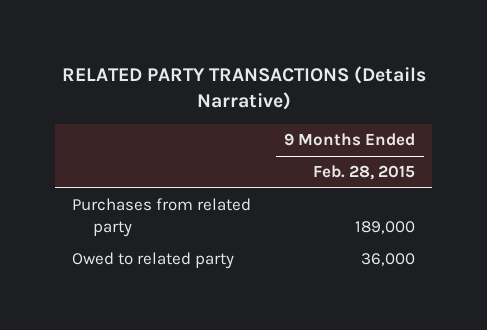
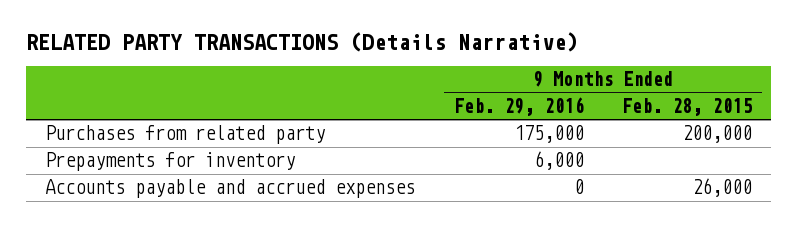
none -> [453,97,584,117] Feb. 29, 2016
[71,252,234,270] Owed to related party -> none
[355,221,416,235] 189,000 -> [681,125,752,144] 200,000
none -> [45,152,296,172] Prepayments for inventory
none -> [45,179,416,199] Accounts payable and accrued expenses

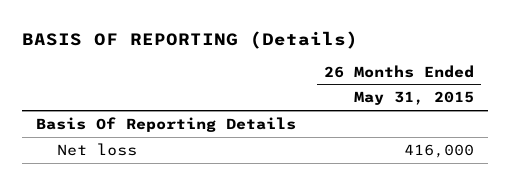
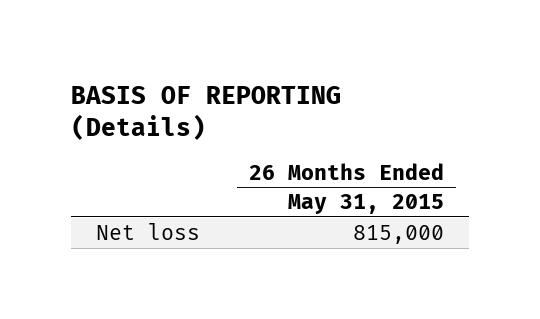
[36,116,297,132] Basis Of Reporting Details -> none
[404,143,475,158] 416,000 -> [353,225,445,245] 815,000

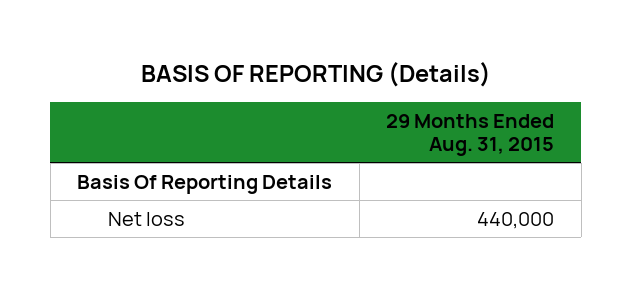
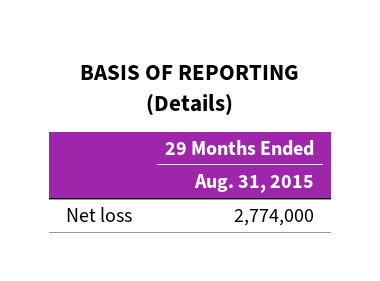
[77,174,333,194] Basis Of Reporting Details -> none
[477,211,555,229] 440,000 -> [234,209,315,227] 2,774,000

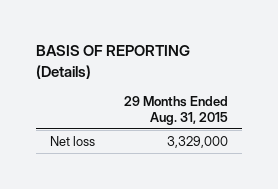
[234,209,315,227] 2,774,000 -> [166,136,228,149] 3,329,000

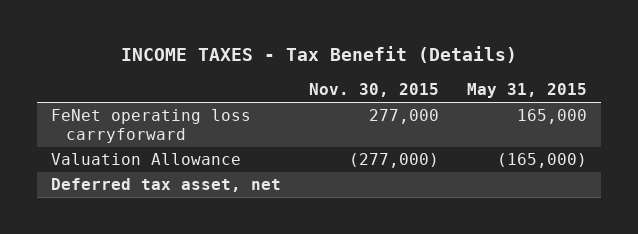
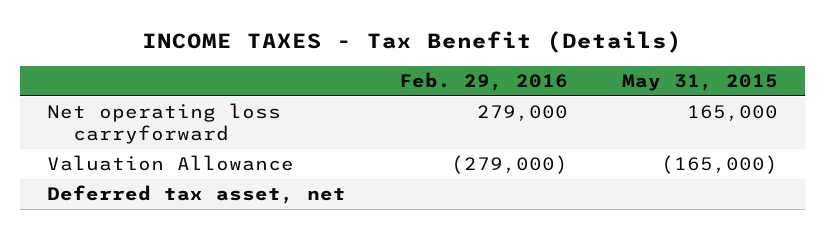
[308,83,439,98] Nov. 30, 2015 -> none
none -> [399,72,569,92] Feb. 29, 2016
[50,109,251,144] FeNet operating loss carryforward -> [46,103,281,145] Net operating loss carryforward

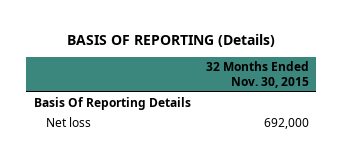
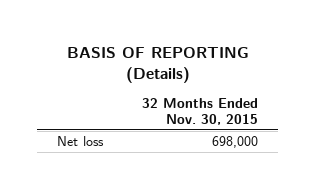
[33,97,191,111] Basis Of Reporting Details -> none
[263,118,309,130] 692,000 -> [212,136,259,149] 698,000

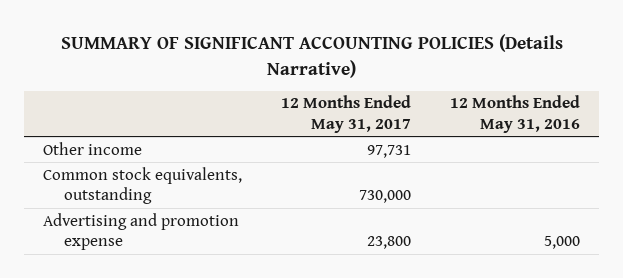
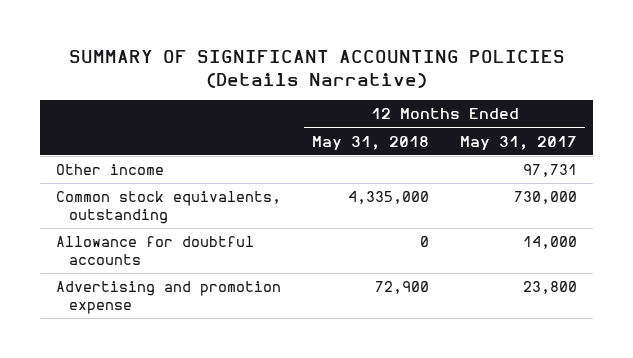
[449,95,580,133] 12 Months Ended May 31, 2016 -> none
none -> [312,135,430,150] May 31, 2018
none -> [55,236,254,265] Allowance for doubtful accounts

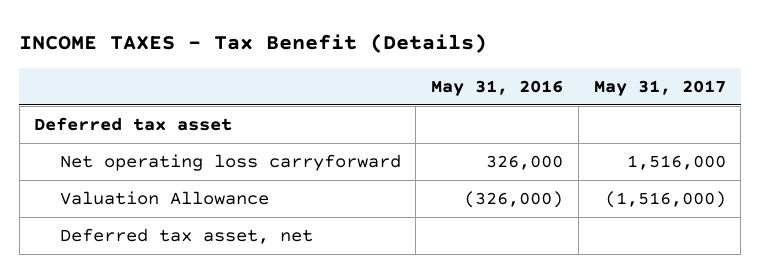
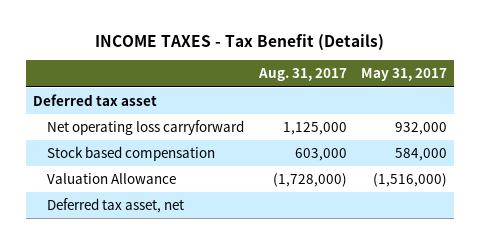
[431,80,564,97] May 31, 2016 -> none
none -> [257,68,347,82] Aug. 31, 2017
[626,155,726,171] 1,516,000 -> [394,122,447,136] 932,000
none -> [47,146,216,162] Stock based compensation

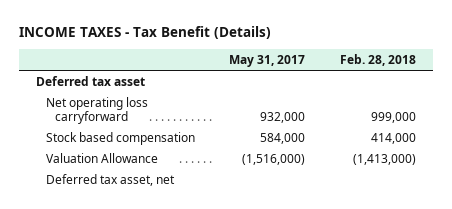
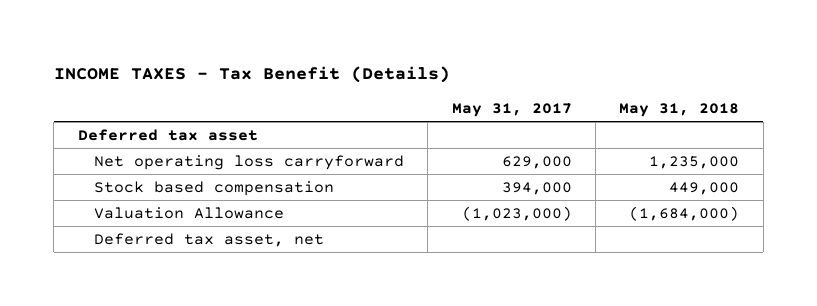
[339,54,416,67] Feb. 28, 2018 -> none
none -> [619,102,740,117] May 31, 2018
[260,111,306,123] 932,000 -> [501,155,572,169] 629,000
[260,132,306,144] 584,000 -> [501,181,572,195] 394,000
[242,153,306,165] (1,516,000) -> [461,205,572,221] (1,023,000)

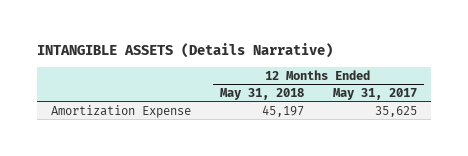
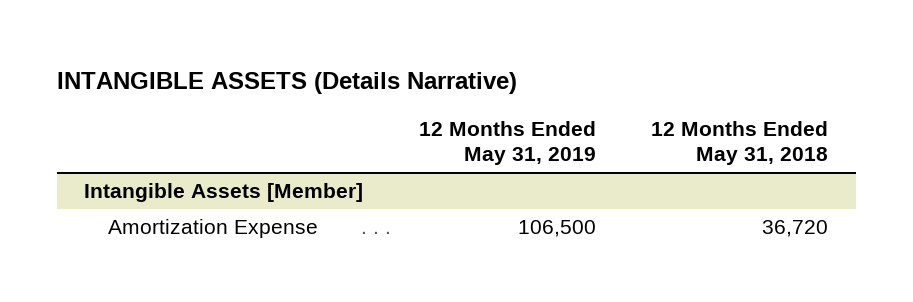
[332,87,417,100] May 31, 2017 -> none
none -> [418,120,596,166] 12 Months Ended May 31, 2019
none -> [84,183,364,203] Intangible Assets [Member]
[262,104,305,117] 45,197 -> [762,220,829,238] 36,720

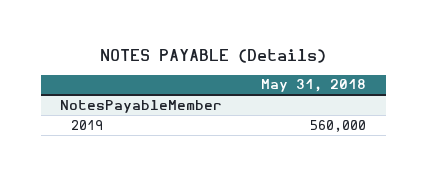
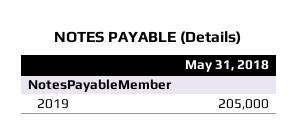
[310,119,367,132] 560,000 -> [217,98,269,110] 205,000

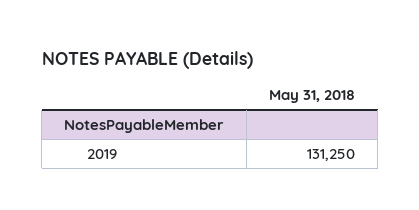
[217,98,269,110] 205,000 -> [307,148,356,161] 131,250

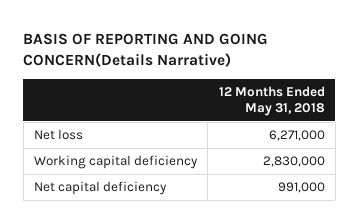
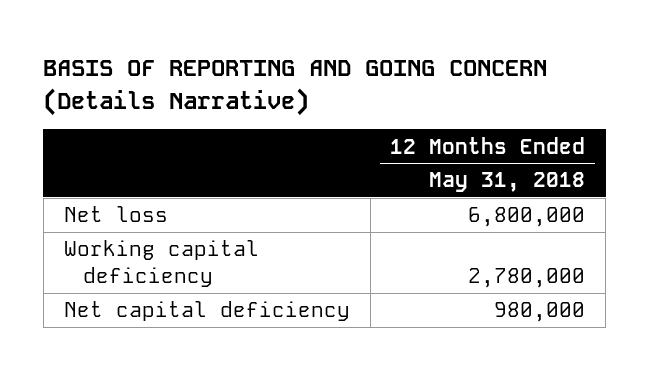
[23,33,269,68] BASIS OF REPORTING AND GOING CONCERN(Details Narrative) -> [43,60,548,116] BASIS OF REPORTING AND GOING CONCERN (Details Narrative)
[268,130,325,142] 6,271,000 -> [468,207,586,228] 6,800,000
[262,156,325,168] 2,830,000 -> [468,268,586,289] 2,780,000
[277,182,325,194] 991,000 -> [494,302,586,323] 980,000

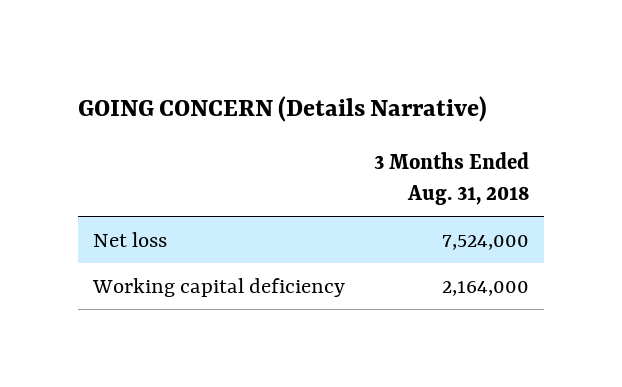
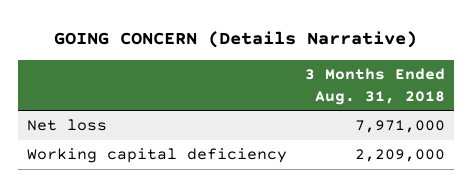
[442,234,530,250] 7,524,000 -> [354,120,445,134] 7,971,000
[442,280,530,296] 2,164,000 -> [354,149,445,163] 2,209,000

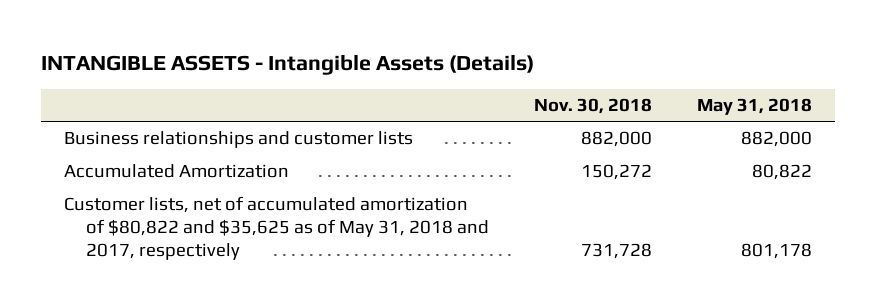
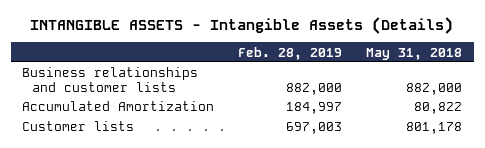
[534,98,653,115] Nov. 30, 2018 -> none
none -> [238,46,343,60] Feb. 28, 2019
[63,196,490,261] Customer lists, net of accumulated amortization of $80,822 and $35,625 as of May 31, 2018 and 2017, respectively -> [22,121,135,132] Customer lists

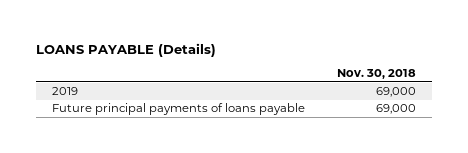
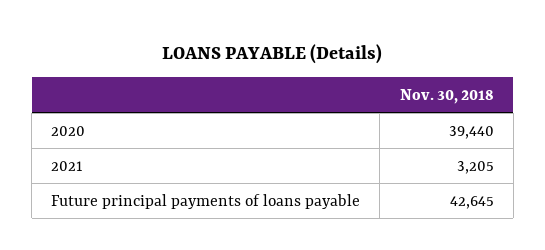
[51,87,78,96] 2019 -> none
none -> [51,125,86,136] 2020
none -> [51,160,84,171] 2021
[375,104,416,115] 69,000 -> [449,195,494,209] 42,645

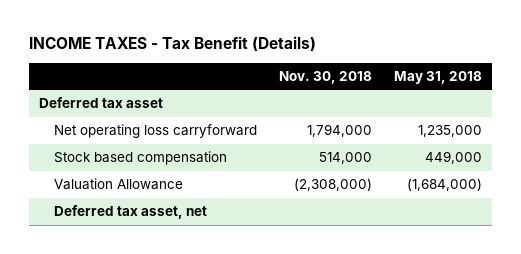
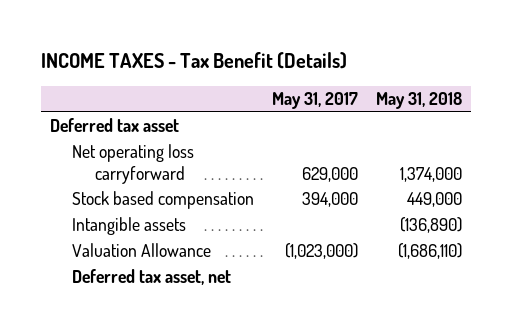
[278,70,372,84] Nov. 30, 2018 -> none
none -> [272,92,359,110] May 31, 2017
[417,125,482,138] 1,235,000 -> [399,166,462,182] 1,374,000
none -> [72,217,187,236] Intangible assets
[406,178,482,192] (1,684,000) -> [397,243,462,260] (1,686,110)

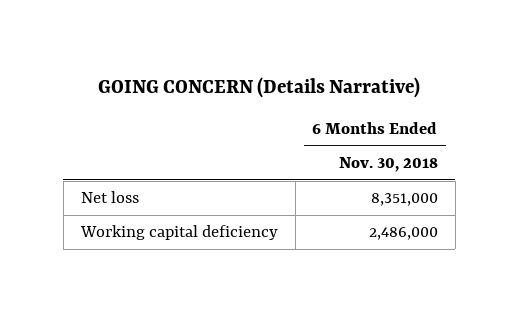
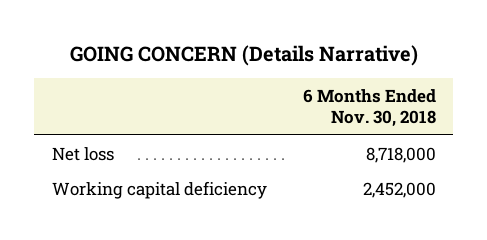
[370,193,438,207] 8,351,000 -> [365,146,436,163] 8,718,000
[368,227,438,241] 2,486,000 -> [362,181,436,198] 2,452,000

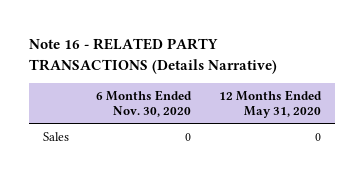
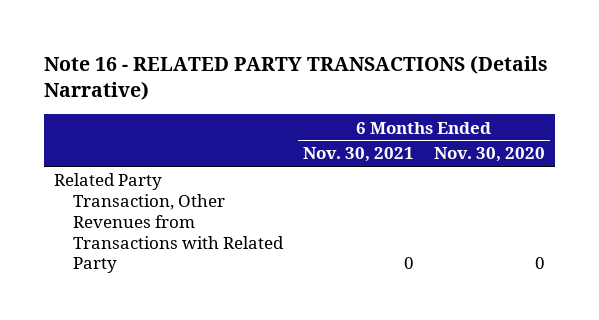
[218,89,322,118] 12 Months Ended May 31, 2020 -> none
none -> [303,147,415,163] Nov. 30, 2021
[42,131,69,141] Sales -> [54,173,285,274] Related Party Transaction, Other Revenues from Transactions with Related Party

